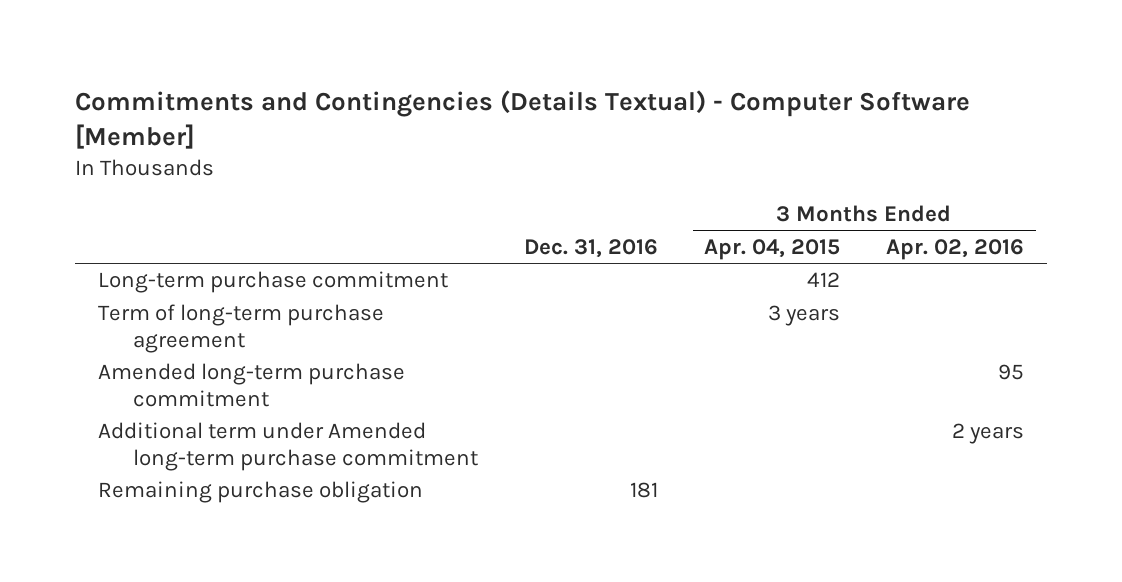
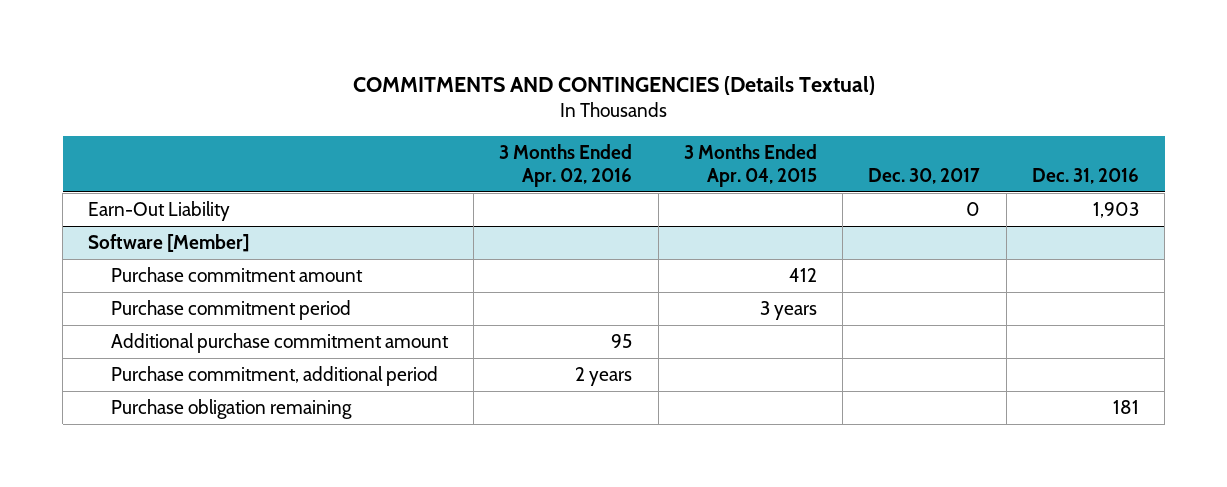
[74,89,970,149] Commitments and Contingencies (Details Textual) - Computer Software [Member] -> [352,75,875,95] COMMITMENTS AND CONTINGENCIES (Details Textual)
none -> [868,167,981,184] Dec. 30, 2017
[97,271,448,294] Long-term purchase commitment -> none
[97,304,384,353] Term of long-term purchase agreement -> none
[97,363,405,407] Amended long-term purchase commitment -> none
[97,422,479,471] Additional term under Amended long-term purchase commitment -> none
[97,481,423,504] Remaining purchase obligation -> none
none -> [88,201,231,222] Earn-Out Liability
none -> [88,234,250,253] Software [Member]
none -> [110,267,363,283] Purchase commitment amount
none -> [110,300,351,321] Purchase commitment period
none -> [110,333,449,354] Additional purchase commitment amount
none -> [110,366,438,387] Purchase commitment, additional period
none -> [110,399,352,420] Purchase obligation remaining

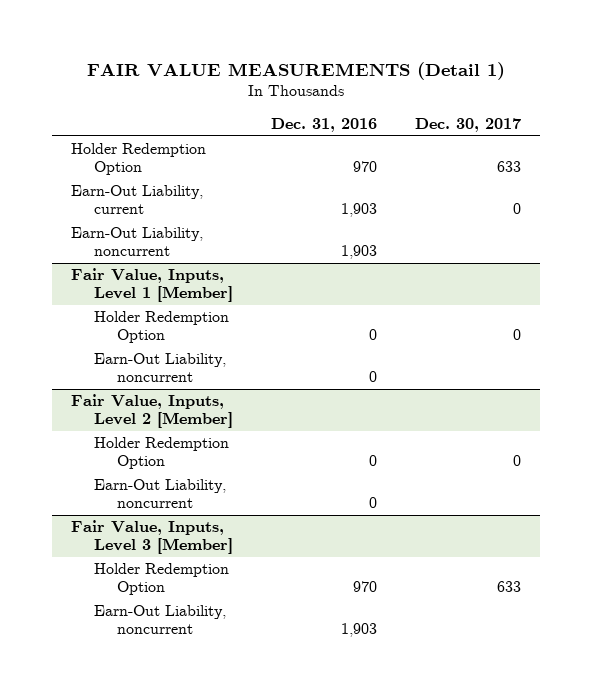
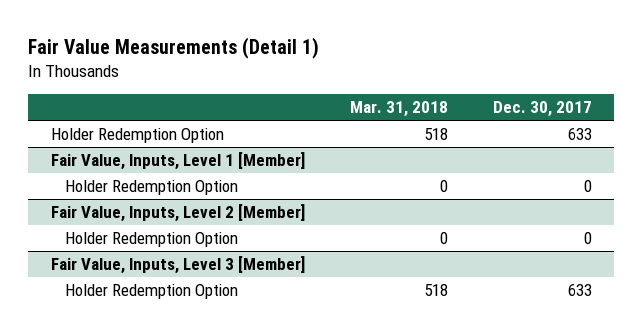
[86,61,505,80] FAIR VALUE MEASUREMENTS (Detail 1) -> [28,37,320,60] Fair Value Measurements (Detail 1)
[270,117,377,132] Dec. 31, 2016 -> none
none -> [349,101,448,118] Mar. 31, 2018
[70,185,203,214] Earn-Out Liability, current -> none
[70,227,203,256] Earn-Out Liability, noncurrent -> none
[94,353,227,382] Earn-Out Liability, noncurrent -> none
[94,479,227,508] Earn-Out Liability, noncurrent -> none
[94,605,227,634] Earn-Out Liability, noncurrent -> none

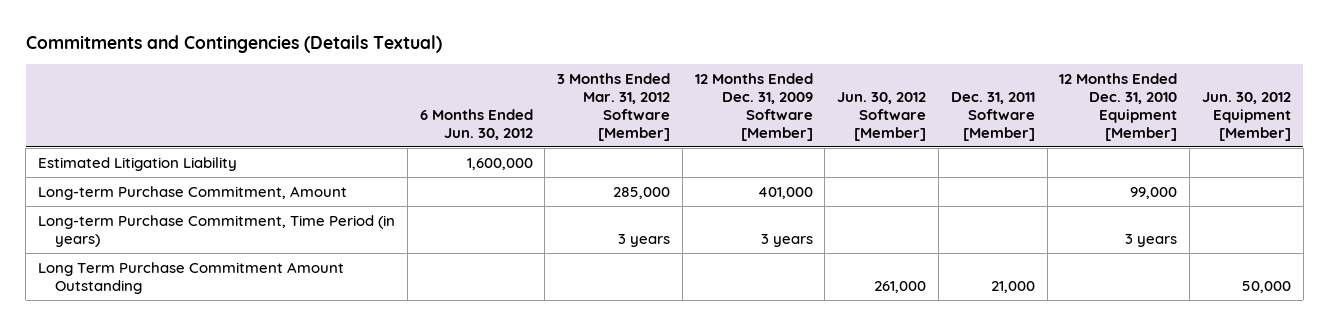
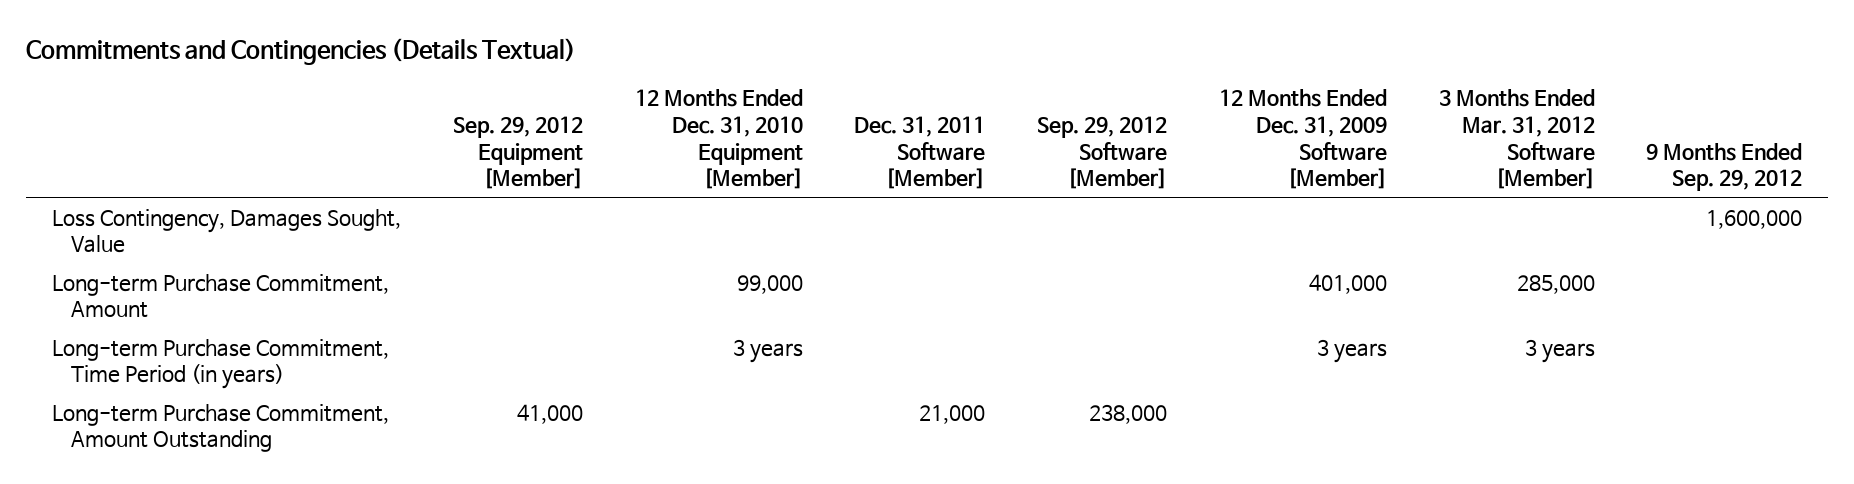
[419,108,533,140] 6 Months Ended Jun. 30, 2012 -> none
[837,91,927,141] Jun. 30, 2012 Software [Member] -> none
[1201,91,1291,141] Jun. 30, 2012 Equipment [Member] -> none
none -> [452,116,583,190] Sep. 29, 2012 Equipment [Member]
none -> [1037,116,1168,190] Sep. 29, 2012 Software [Member]
none -> [1646,142,1803,192] 9 Months Ended Sep. 29, 2012
[38,156,238,171] Estimated Litigation Liability -> [52,208,402,254] Loss Contingency, Damages Sought, Value
[38,261,345,294] Long Term Purchase Commitment Amount Outstanding -> [52,403,390,453] Long-term Purchase Commitment, Amount Outstanding

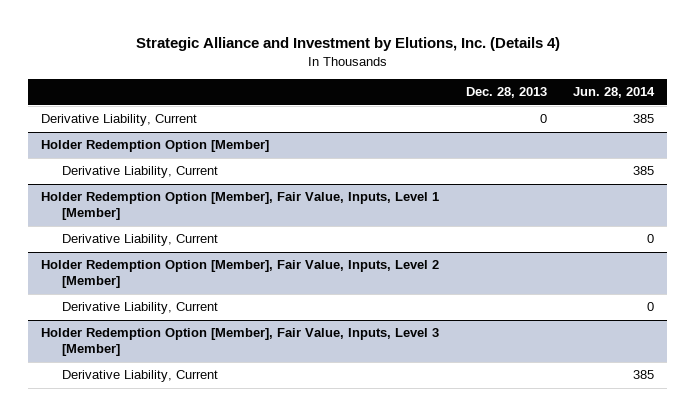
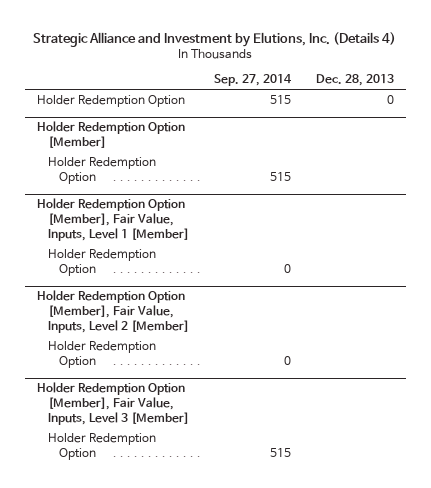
[573,87,656,99] Jun. 28, 2014 -> none
none -> [213,74,292,87] Sep. 27, 2014
[41,114,198,127] Derivative Liability, Current -> [37,95,186,108] Holder Redemption Option
[61,166,218,179] Derivative Liability, Current -> [48,157,157,184] Holder Redemption Option
[61,234,218,247] Derivative Liability, Current -> [48,249,157,276] Holder Redemption Option
[61,302,218,315] Derivative Liability, Current -> [48,341,157,368] Holder Redemption Option
[61,370,218,383] Derivative Liability, Current -> [48,433,157,460] Holder Redemption Option

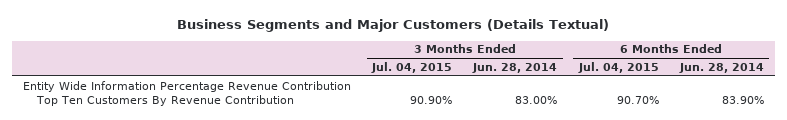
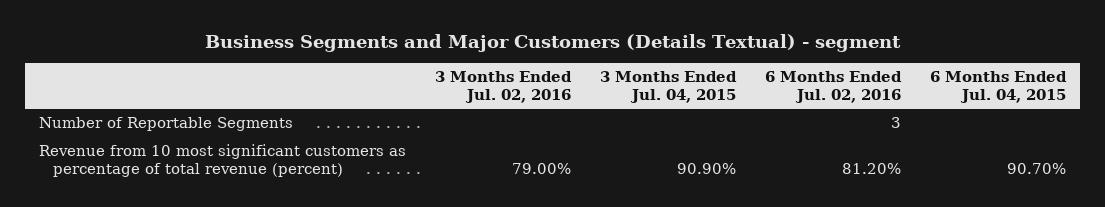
[177,19,610,33] Business Segments and Major Customers (Details Textual) -> [205,34,902,53] Business Segments and Major Customers (Details Textual) - segment
[472,62,558,73] Jun. 28, 2014 -> none
[679,62,765,73] Jun. 28, 2014 -> none
none -> [434,71,572,103] 3 Months Ended Jul. 02, 2016
none -> [764,71,902,103] 6 Months Ended Jul. 02, 2016
none -> [39,117,294,132] Number of Reportable Segments
[22,80,351,106] Entity Wide Information Percentage Revenue Contribution Top Ten Customers By Revenue Contribution -> [39,144,407,177] Revenue from 10 most significant customers as percentage of total revenue (percent)

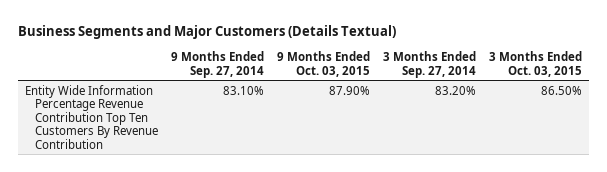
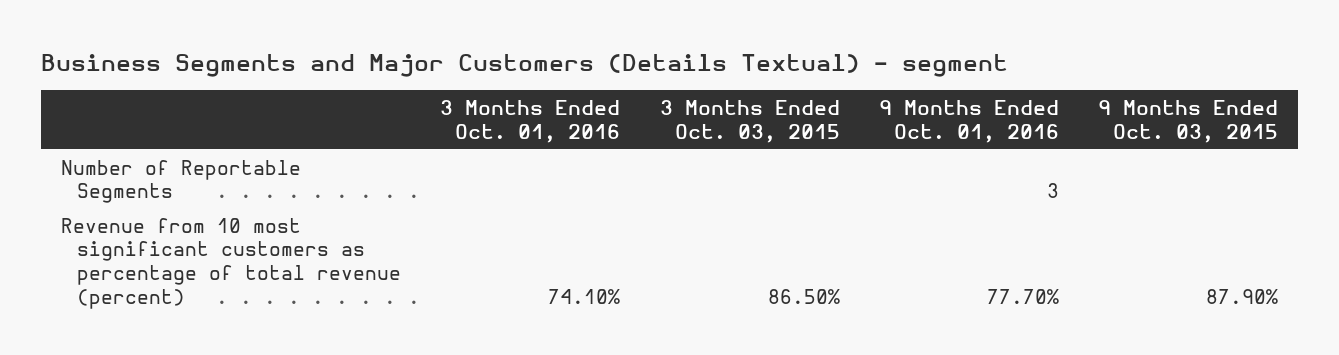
[18,24,397,39] Business Segments and Major Customers (Details Textual) -> [41,53,1009,77] Business Segments and Major Customers (Details Textual) - segment
[171,51,265,78] 9 Months Ended Sep. 27, 2014 -> none
[383,51,477,78] 3 Months Ended Sep. 27, 2014 -> none
none -> [440,99,621,143] 3 Months Ended Oct. 01, 2016
none -> [878,99,1059,143] 9 Months Ended Oct. 01, 2016
none -> [60,159,301,204] Number of Reportable Segments
[24,84,159,149] Entity Wide Information Percentage Revenue Contribution Top Ten Customers By Revenue Contribution -> [60,217,401,310] Revenue from 10 most significant customers as percentage of total revenue (percent)

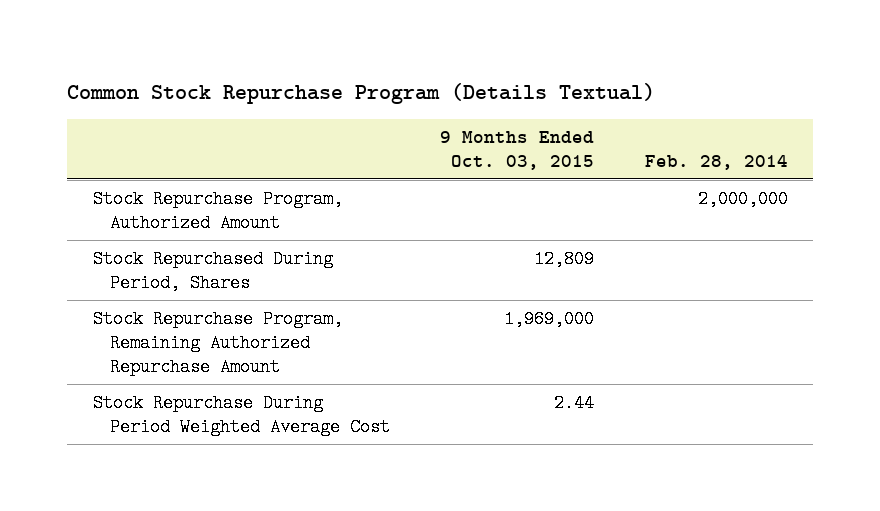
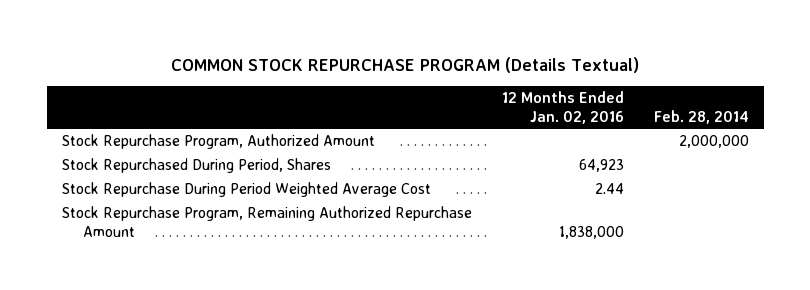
[67,82,656,104] Common Stock Repurchase Program (Details Textual) -> [171,56,640,73] COMMON STOCK REPURCHASE PROGRAM (Details Textual)
[440,130,595,171] 9 Months Ended Oct. 03, 2015 -> none
none -> [501,91,624,124] 12 Months Ended Jan. 02, 2016
[92,310,343,377] Stock Repurchase Program, Remaining Authorized Repurchase Amount -> [61,206,472,237] Stock Repurchase Program, Remaining Authorized Repurchase Amount

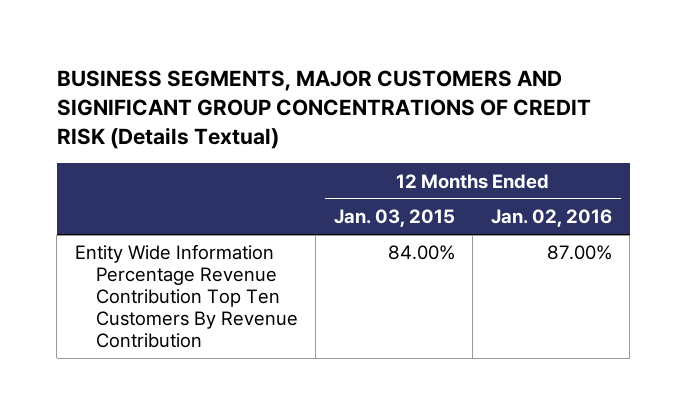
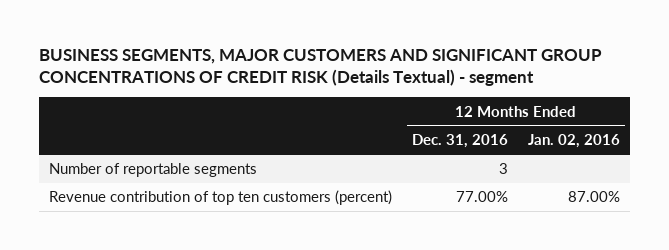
[56,69,591,150] BUSINESS SEGMENTS, MAJOR CUSTOMERS AND SIGNIFICANT GROUP CONCENTRATIONS OF CREDIT RISK (Details Textual) -> [38,48,602,87] BUSINESS SEGMENTS, MAJOR CUSTOMERS AND SIGNIFICANT GROUP CONCENTRATIONS OF CREDIT RISK (Details Textual) - segment
[333,209,455,228] Jan. 03, 2015 -> none
none -> [411,134,508,149] Dec. 31, 2016
none -> [48,163,257,178] Number of reportable segments
[74,244,298,349] Entity Wide Information Percentage Revenue Contribution Top Ten Customers By Revenue Contribution -> [48,190,392,206] Revenue contribution of top ten customers (percent)

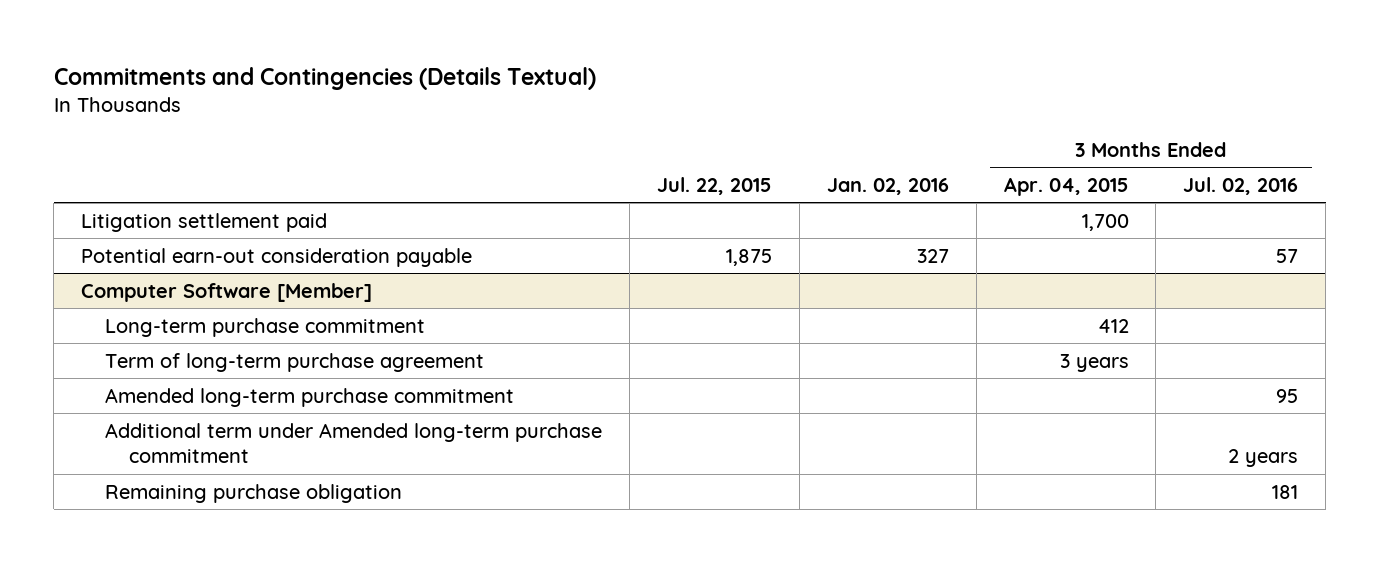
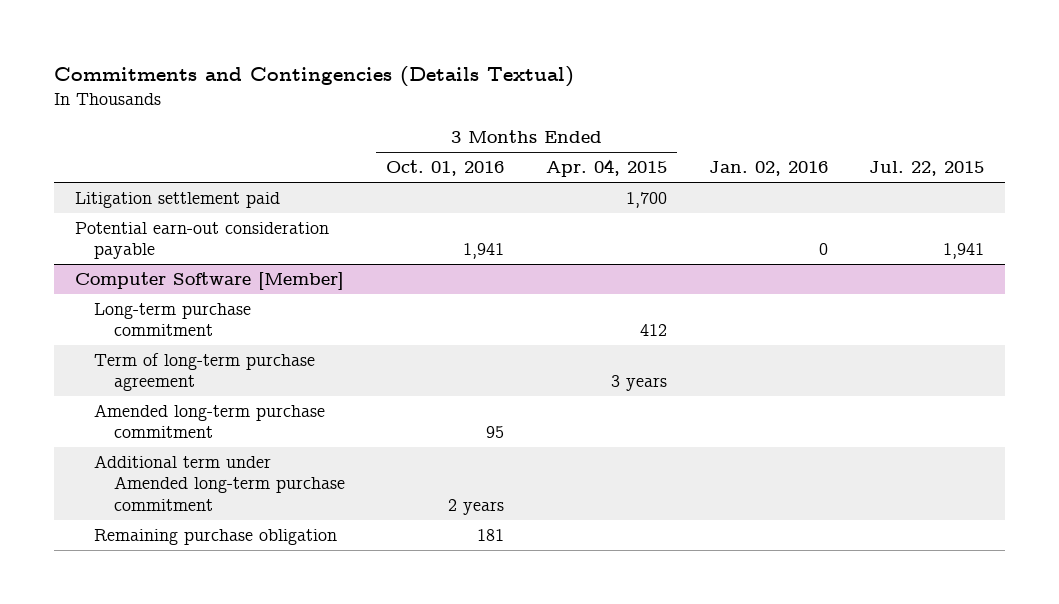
[1183,176,1299,195] Jul. 02, 2016 -> none
none -> [386,160,505,177] Oct. 01, 2016
[725,248,772,266] 1,875 -> [943,243,985,260] 1,941
[916,248,949,263] 327 -> [818,243,828,256] 0

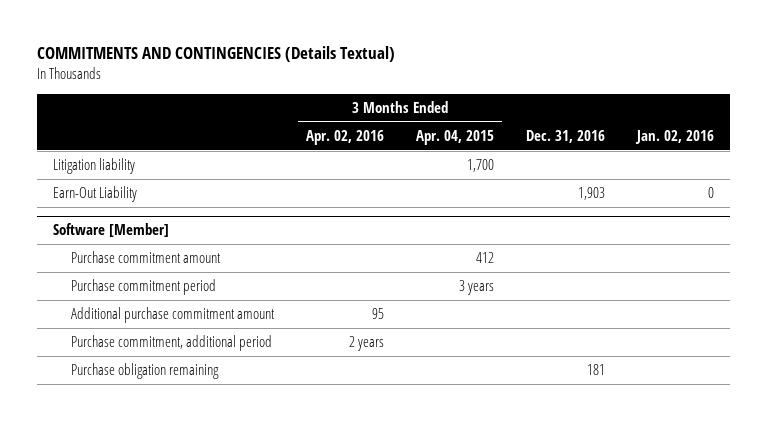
[54,66,575,88] Commitments and Contingencies (Details Textual) -> [36,46,395,63] COMMITMENTS AND CONTINGENCIES (Details Textual)
[386,160,505,177] Oct. 01, 2016 -> none
[869,161,985,177] Jul. 22, 2015 -> none
none -> [306,129,385,145] Apr. 02, 2016
none -> [525,129,605,143] Dec. 31, 2016
[74,191,280,208] Litigation settlement paid -> none
none -> [52,158,135,175] Litigation liability
[74,221,329,260] Potential earn-out consideration payable -> [52,186,137,203] Earn-Out Liability
[74,271,344,290] Computer Software [Member] -> [52,223,169,238] Software [Member]
[94,302,252,337] Long-term purchase commitment -> [71,251,222,264] Purchase commitment amount
[94,352,316,392] Term of long-term purchase agreement -> [71,279,217,296] Purchase commitment period
[94,403,326,439] Amended long-term purchase commitment -> [71,307,276,324] Additional purchase commitment amount
[94,454,345,511] Additional term under Amended long-term purchase commitment -> [71,335,273,352] Purchase commitment, additional period
[94,528,338,545] Remaining purchase obligation -> [71,363,220,380] Purchase obligation remaining

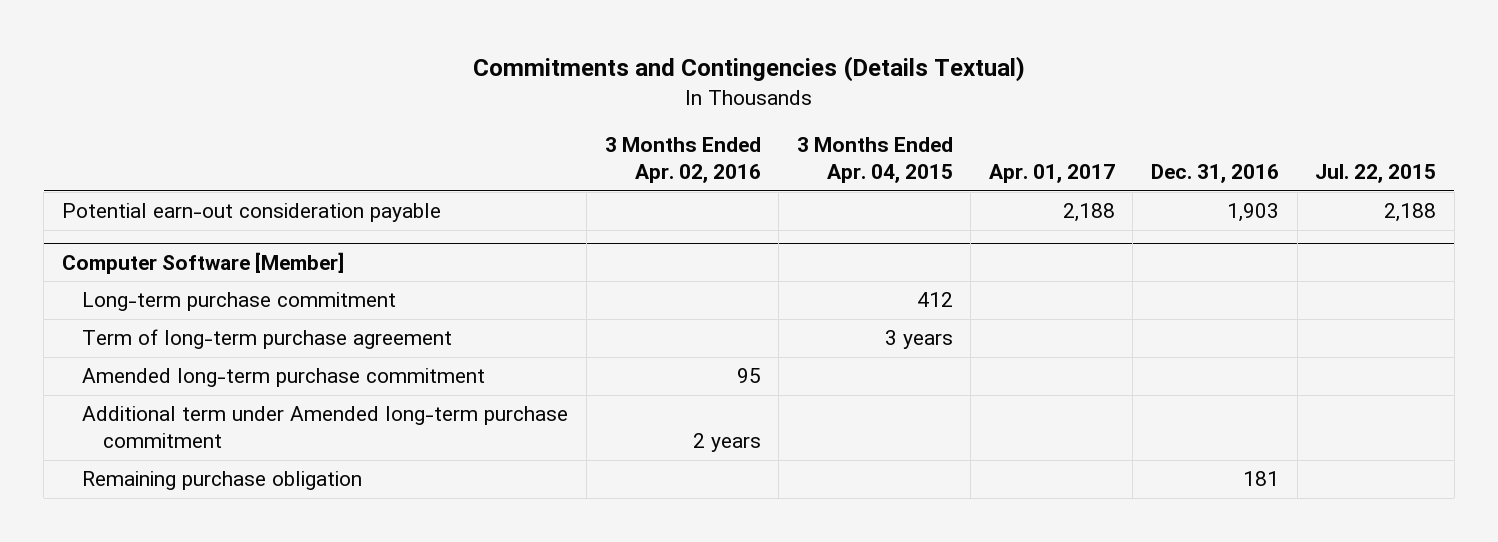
[36,46,395,63] COMMITMENTS AND CONTINGENCIES (Details Textual) -> [473,56,1026,83] Commitments and Contingencies (Details Textual)
[634,129,714,144] Jan. 02, 2016 -> none
none -> [988,164,1115,184] Apr. 01, 2017
none -> [1315,164,1437,184] Jul. 22, 2015
[52,158,135,175] Litigation liability -> none
[52,186,137,203] Earn-Out Liability -> [61,203,441,223] Potential earn-out consideration payable
[52,223,169,238] Software [Member] -> [61,251,344,274] Computer Software [Member]
[71,251,222,264] Purchase commitment amount -> [82,292,397,312] Long-term purchase commitment
[71,279,217,296] Purchase commitment period -> [82,329,453,350] Term of long-term purchase agreement
[71,307,276,324] Additional purchase commitment amount -> [82,368,486,388] Amended long-term purchase commitment
[71,335,273,352] Purchase commitment, additional period -> [82,406,569,449] Additional term under Amended long-term purchase commitment
[71,363,220,380] Purchase obligation remaining -> [82,471,363,491] Remaining purchase obligation

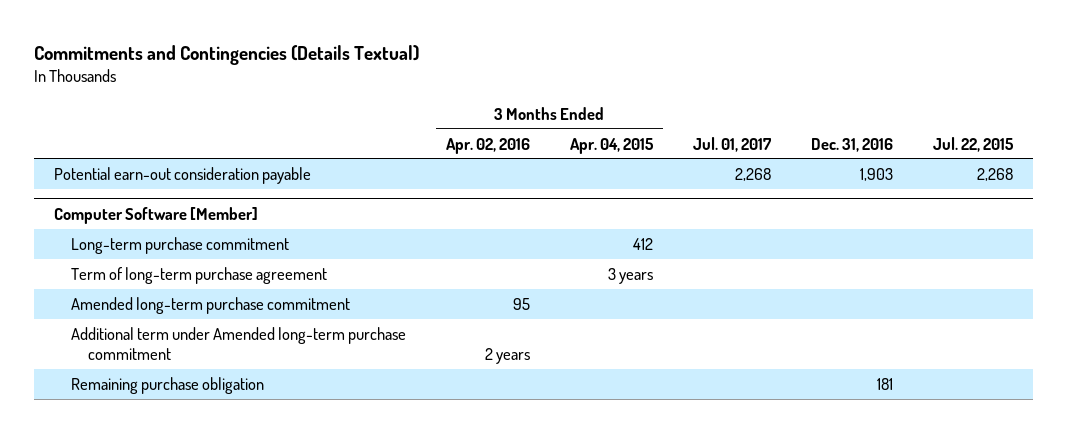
[988,164,1115,184] Apr. 01, 2017 -> none
none -> [692,136,772,152] Jul. 01, 2017
[1384,203,1437,223] 2,188 -> [976,167,1013,181] 2,268

